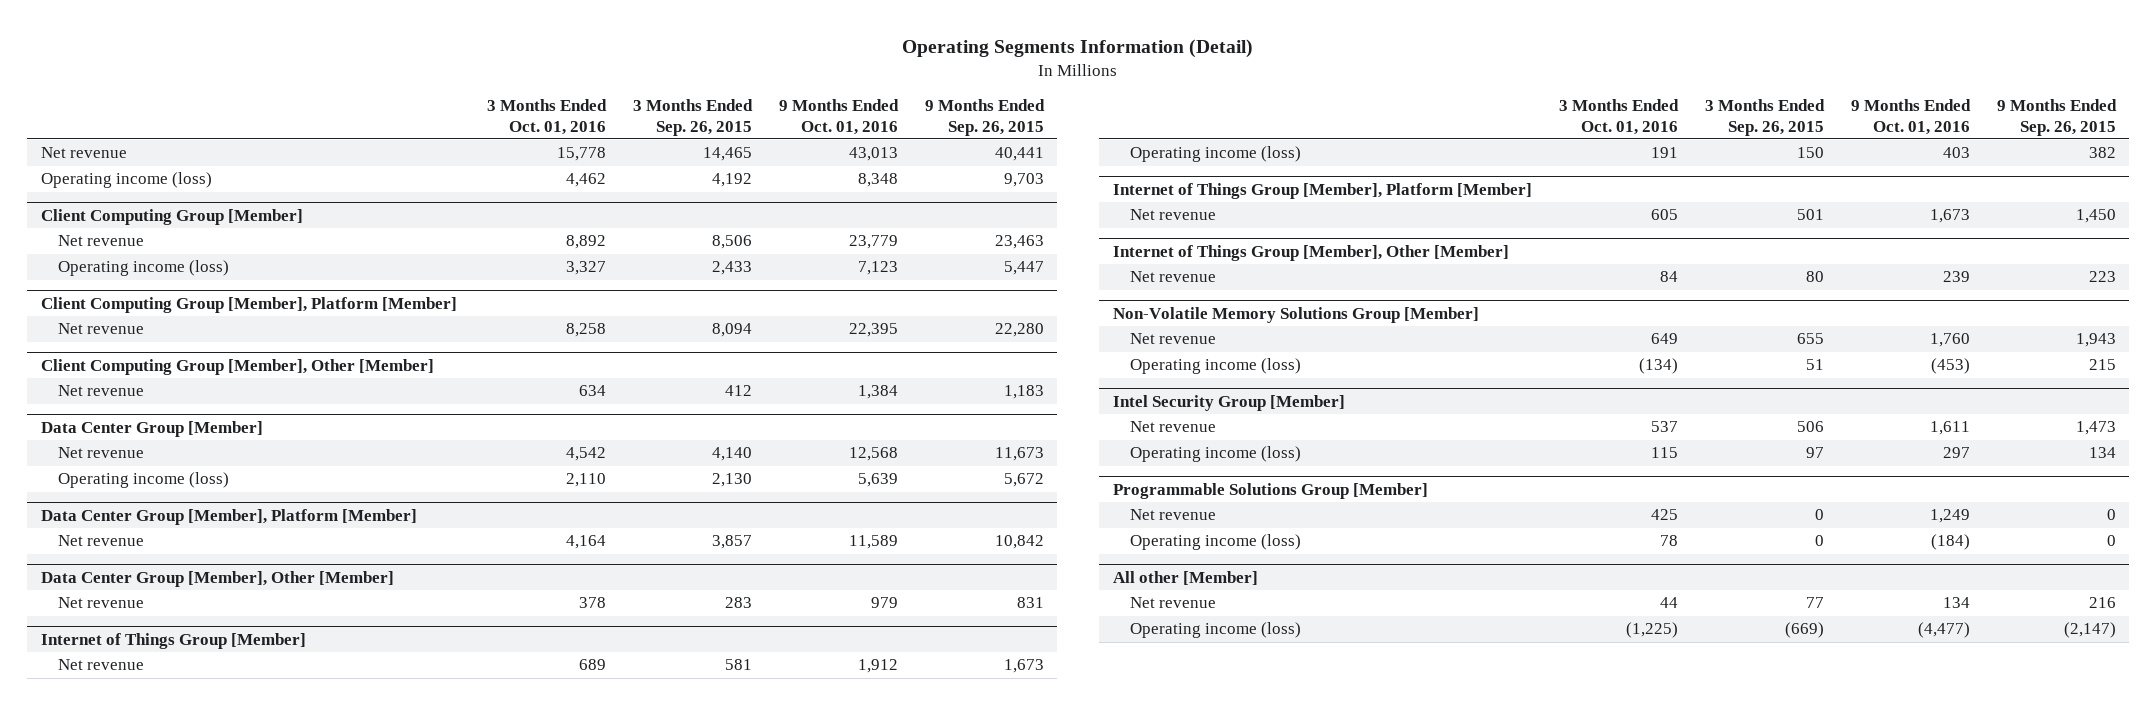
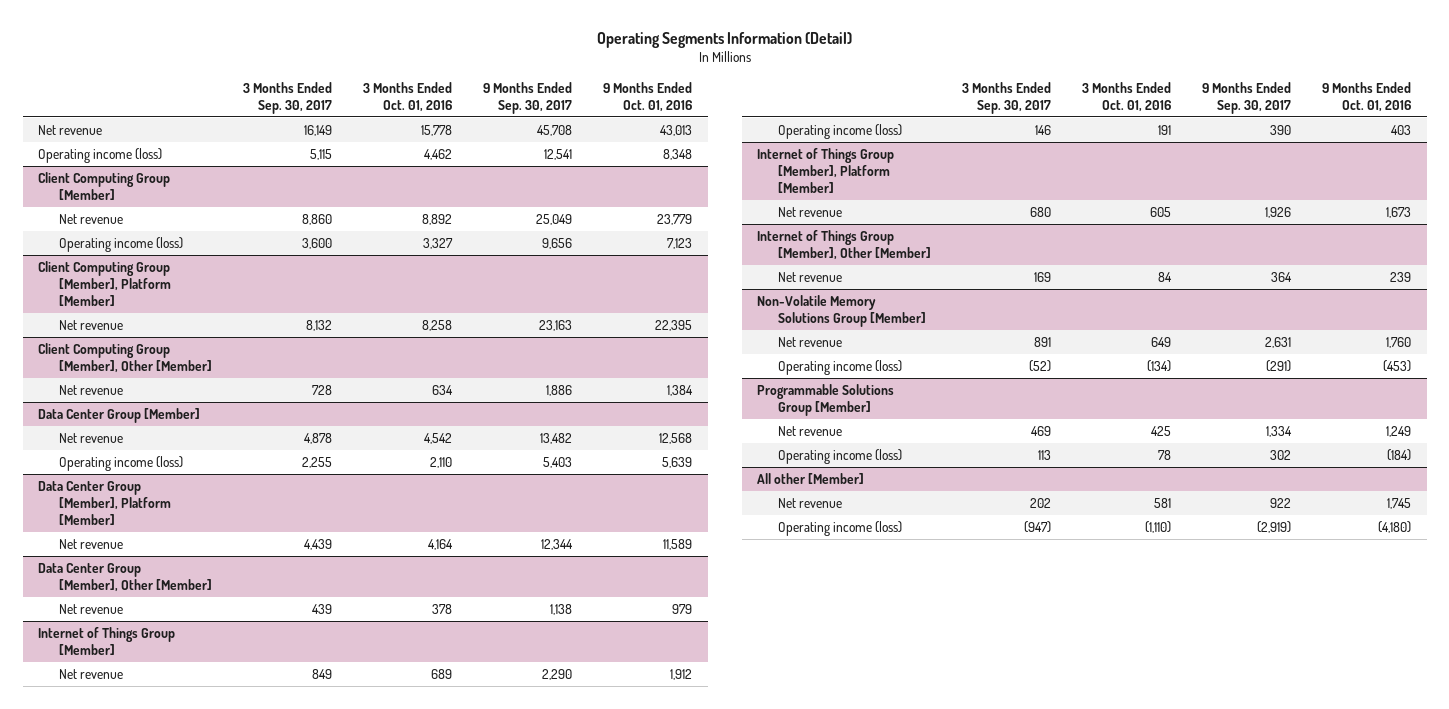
[632,98,753,136] 3 Months Ended Sep. 26, 2015 -> none
[924,98,1045,136] 9 Months Ended Sep. 26, 2015 -> none
none -> [242,81,332,114] 3 Months Ended Sep. 30, 2017
none -> [483,81,573,114] 9 Months Ended Sep. 30, 2017
[1112,394,1345,411] Intel Security Group [Member] -> none
[1130,421,1217,433] Net revenue -> none
[1130,446,1302,463] Operating income (loss) -> none
[1659,597,1678,609] 44 -> [1153,498,1171,509] 581
[1942,597,1970,609] 134 -> [1387,498,1412,510] 1,745
[1625,622,1678,639] (1,225) -> [1144,521,1171,534] (1,110)
[1917,622,1970,639] (4,477) -> [1378,521,1412,534] (4,180)

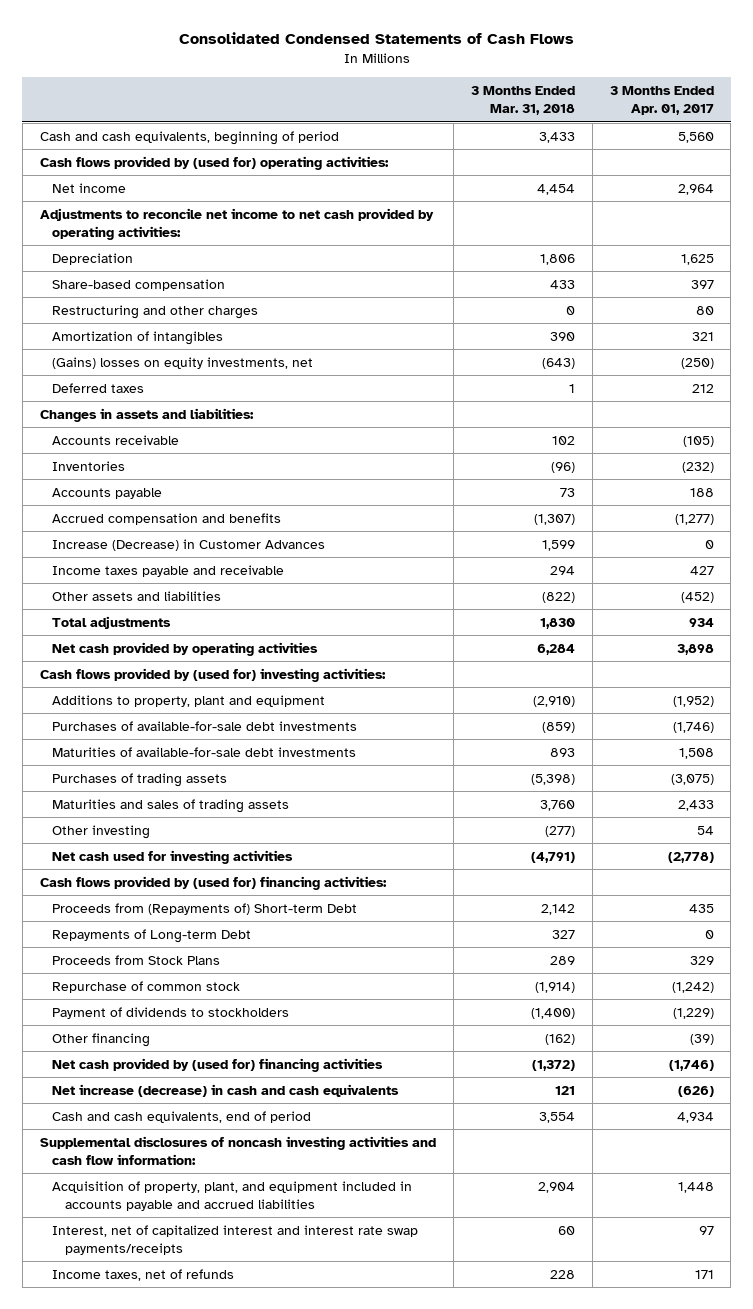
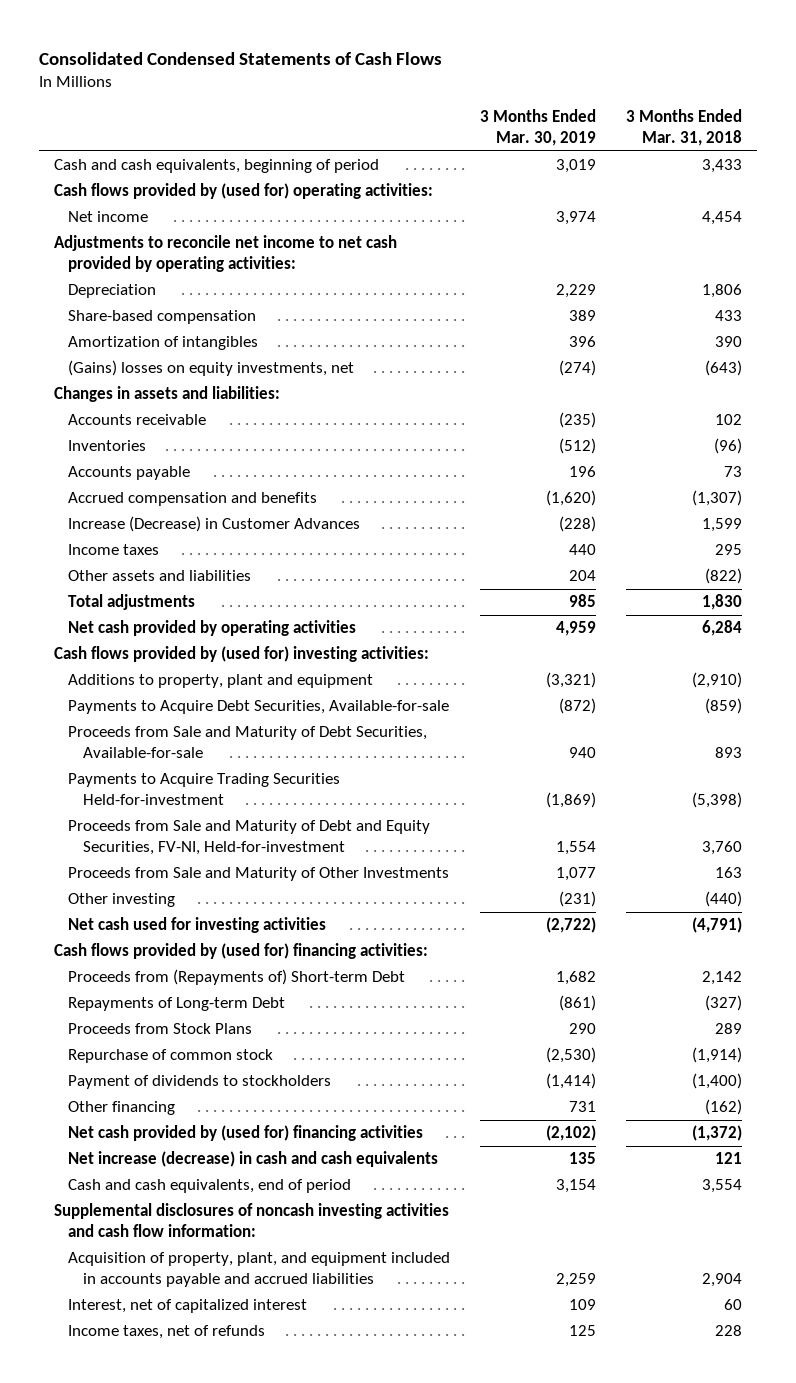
[609,86,714,116] 3 Months Ended Apr. 01, 2017 -> none
none -> [480,109,597,147] 3 Months Ended Mar. 30, 2019
[52,304,259,319] Restructuring and other charges -> none
[52,382,145,393] Deferred taxes -> none
[52,564,285,577] Income taxes payable and receivable -> [68,544,160,556] Income taxes
[549,565,575,575] 294 -> [715,544,743,556] 295
[52,720,358,731] Purchases of available-for-sale debt investments -> [68,700,450,715] Payments to Acquire Debt Securities, Available-for-sale
[52,746,357,757] Maturities of available-for-sale debt investments -> [68,726,428,759] Proceeds from Sale and Maturity of Debt Securities, Available-for-sale
[52,772,228,787] Purchases of trading assets -> [68,773,341,806] Payments to Acquire Trading Securities Held-for-investment
[52,798,290,813] Maturities and sales of trading assets -> [68,820,431,856] Proceeds from Sale and Maturity of Debt and Equity Securities, FV-NI, Held-for-investment
none -> [68,867,450,882] Proceeds from Sale and Maturity of Other Investments
[544,825,575,837] (277) -> [705,891,743,908] (440)
[551,929,575,939] 327 -> [705,995,743,1012] (327)
[52,1224,419,1256] Interest, net of capitalized interest and interest rate swap payments/receipts -> [68,1299,308,1314] Interest, net of capitalized interest

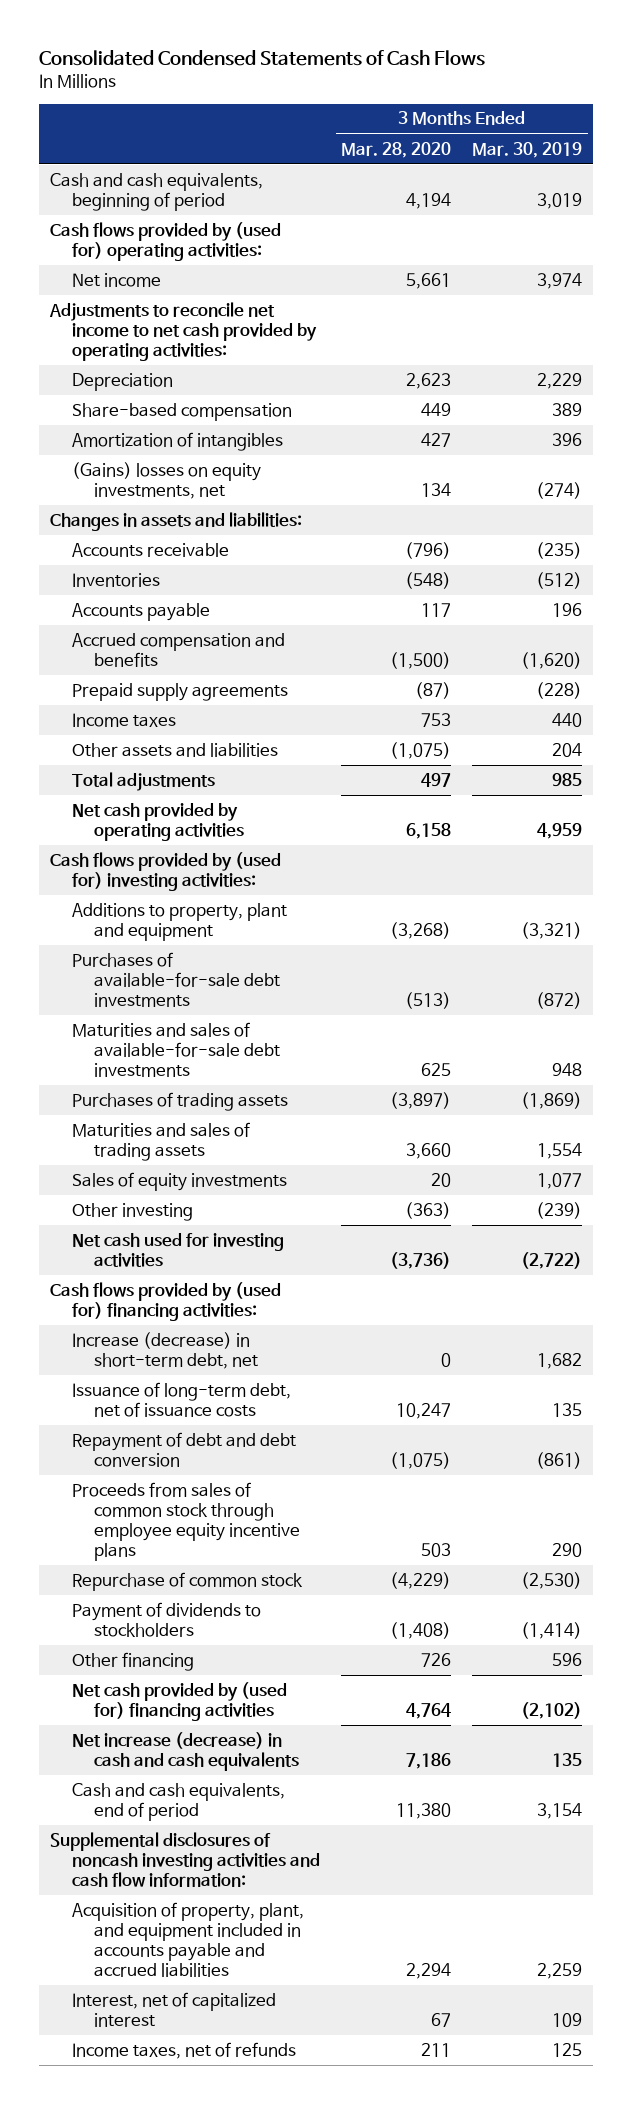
[626,109,743,147] 3 Months Ended Mar. 31, 2018 -> none
none -> [341,141,452,158] Mar. 28, 2020
[68,516,361,533] Increase (Decrease) in Customer Advances -> [71,682,288,701] Prepaid supply agreements
[68,700,450,715] Payments to Acquire Debt Securities, Available-for-sale -> [71,951,280,1008] Purchases of available-for-sale debt investments
[68,726,428,759] Proceeds from Sale and Maturity of Debt Securities, Available-for-sale -> [71,1021,280,1078] Maturities and sales of available-for-sale debt investments
[569,747,597,759] 940 -> [552,1063,583,1077] 948
[68,773,341,806] Payments to Acquire Trading Securities Held-for-investment -> [71,1091,288,1111] Purchases of trading assets
[68,820,431,856] Proceeds from Sale and Maturity of Debt and Equity Securities, FV-NI, Held-for-investment -> [71,1121,250,1162] Maturities and sales of trading assets
[68,867,450,882] Proceeds from Sale and Maturity of Other Investments -> [71,1171,287,1191] Sales of equity investments
[559,891,597,908] (231) -> [536,1201,583,1219] (239)
[68,969,406,986] Proceeds from (Repayments of) Short-term Debt -> [71,1331,258,1370] Increase (decrease) in short-term debt, net
none -> [71,1381,291,1418] Issuance of long-term debt, net of issuance costs
[68,997,286,1012] Repayments of Long-term Debt -> [71,1431,296,1468] Repayment of debt and debt conversion
[68,1023,253,1035] Proceeds from Stock Plans -> [71,1481,300,1562] Proceeds from sales of common stock through employee equity incentive plans
[569,1101,597,1113] 731 -> [552,1652,583,1666] 596

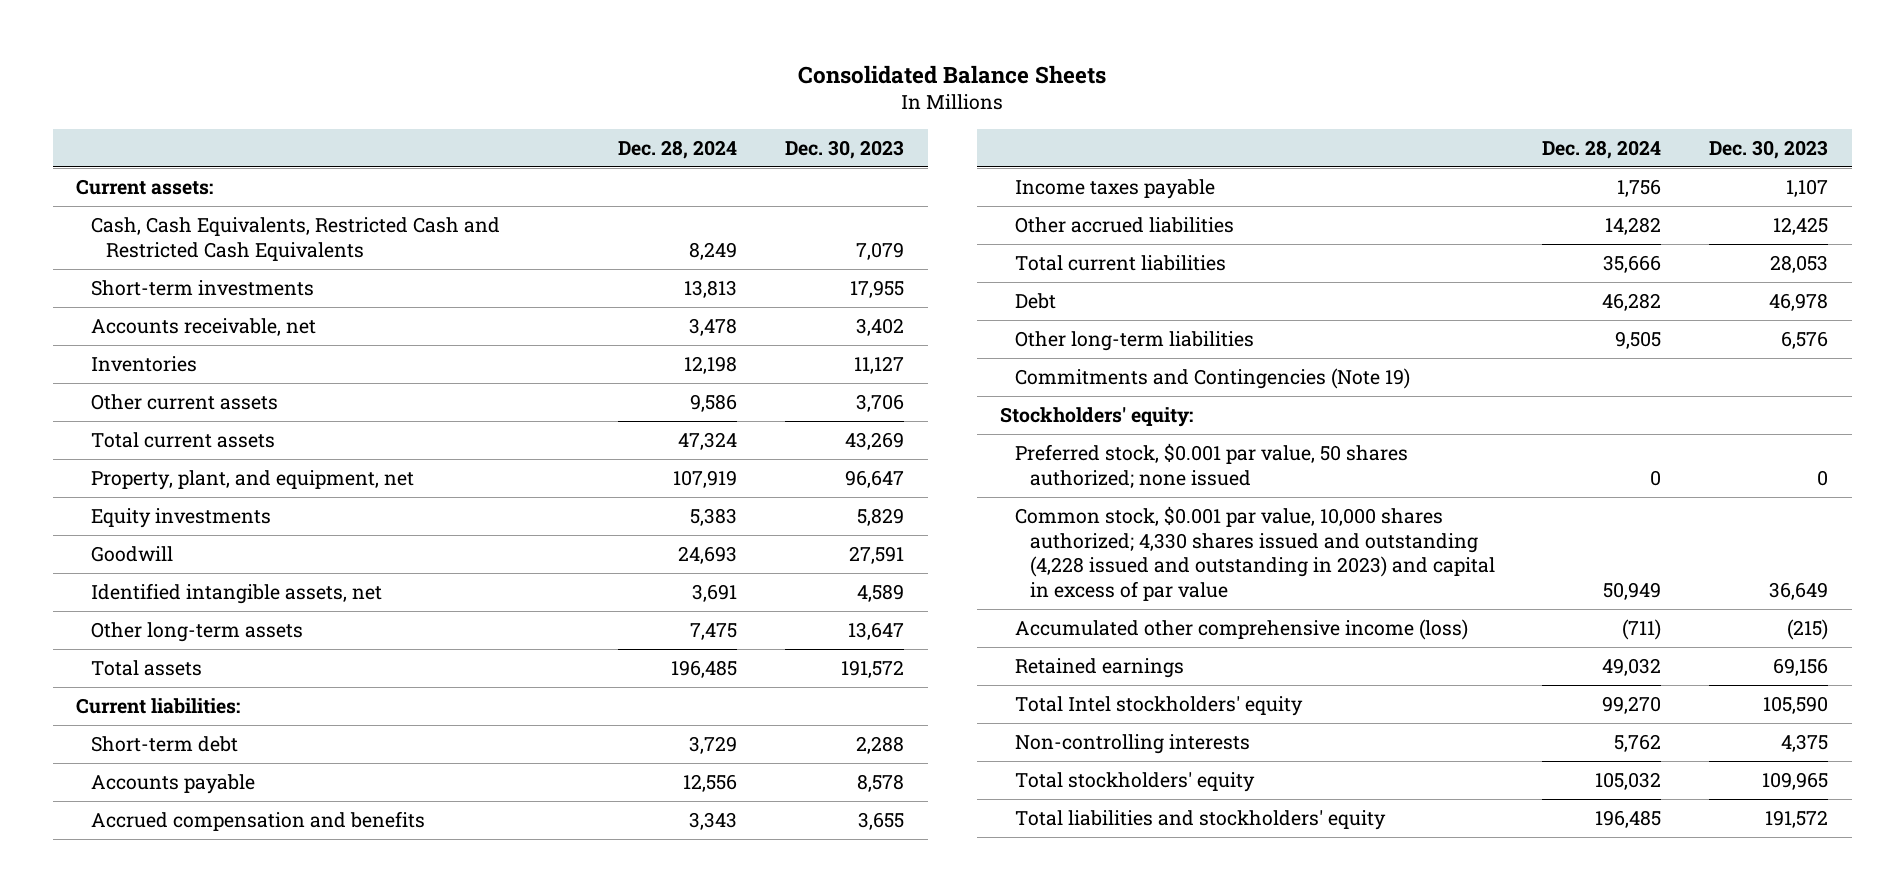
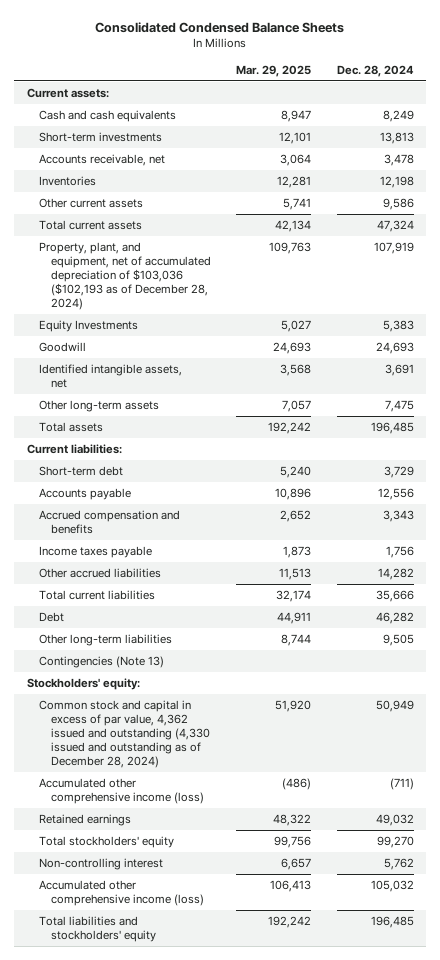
[798,64,1107,84] Consolidated Balance Sheets -> [95,21,345,33] Consolidated Condensed Balance Sheets
[784,139,904,159] Dec. 30, 2023 -> none
none -> [236,64,312,77] Mar. 29, 2025
[91,216,501,261] Cash, Cash Equivalents, Restricted Cash and Restricted Cash Equivalents -> [38,110,176,123] Cash and cash equivalents
[91,469,415,490] Property, plant, and equipment, net -> [38,242,212,311] Property, plant, and equipment, net of accumulated depreciation of $103,036 ($102,193 as of December 28, 2024)
[91,507,272,528] Equity investments -> [38,320,138,333] Equity Investments
[1014,367,1410,389] Commitments and Contingencies (Note 19) -> [38,656,164,669] Contingencies (Note 13)
[1014,442,1408,488] Preferred stock, $0.001 par value, 50 shares authorized; none issued -> none
[1014,505,1495,601] Common stock, $0.001 par value, 10,000 shares authorized; 4,330 shares issued and outstanding (4,228 issued and outstanding in 2023) and capital in excess of par value -> [38,700,211,769] Common stock and capital in excess of par value, 4,362 issued and outstanding (4,330 issued and outstanding as of December 28, 2024)
[1014,695,1303,716] Total Intel stockholders' equity -> [38,836,174,849] Total stockholders' equity
[1014,733,1250,754] Non-controlling interests -> [38,858,163,871] Non-controlling interest
[1014,771,1255,792] Total stockholders' equity -> [38,880,205,907] Accumulated other comprehensive income (loss)

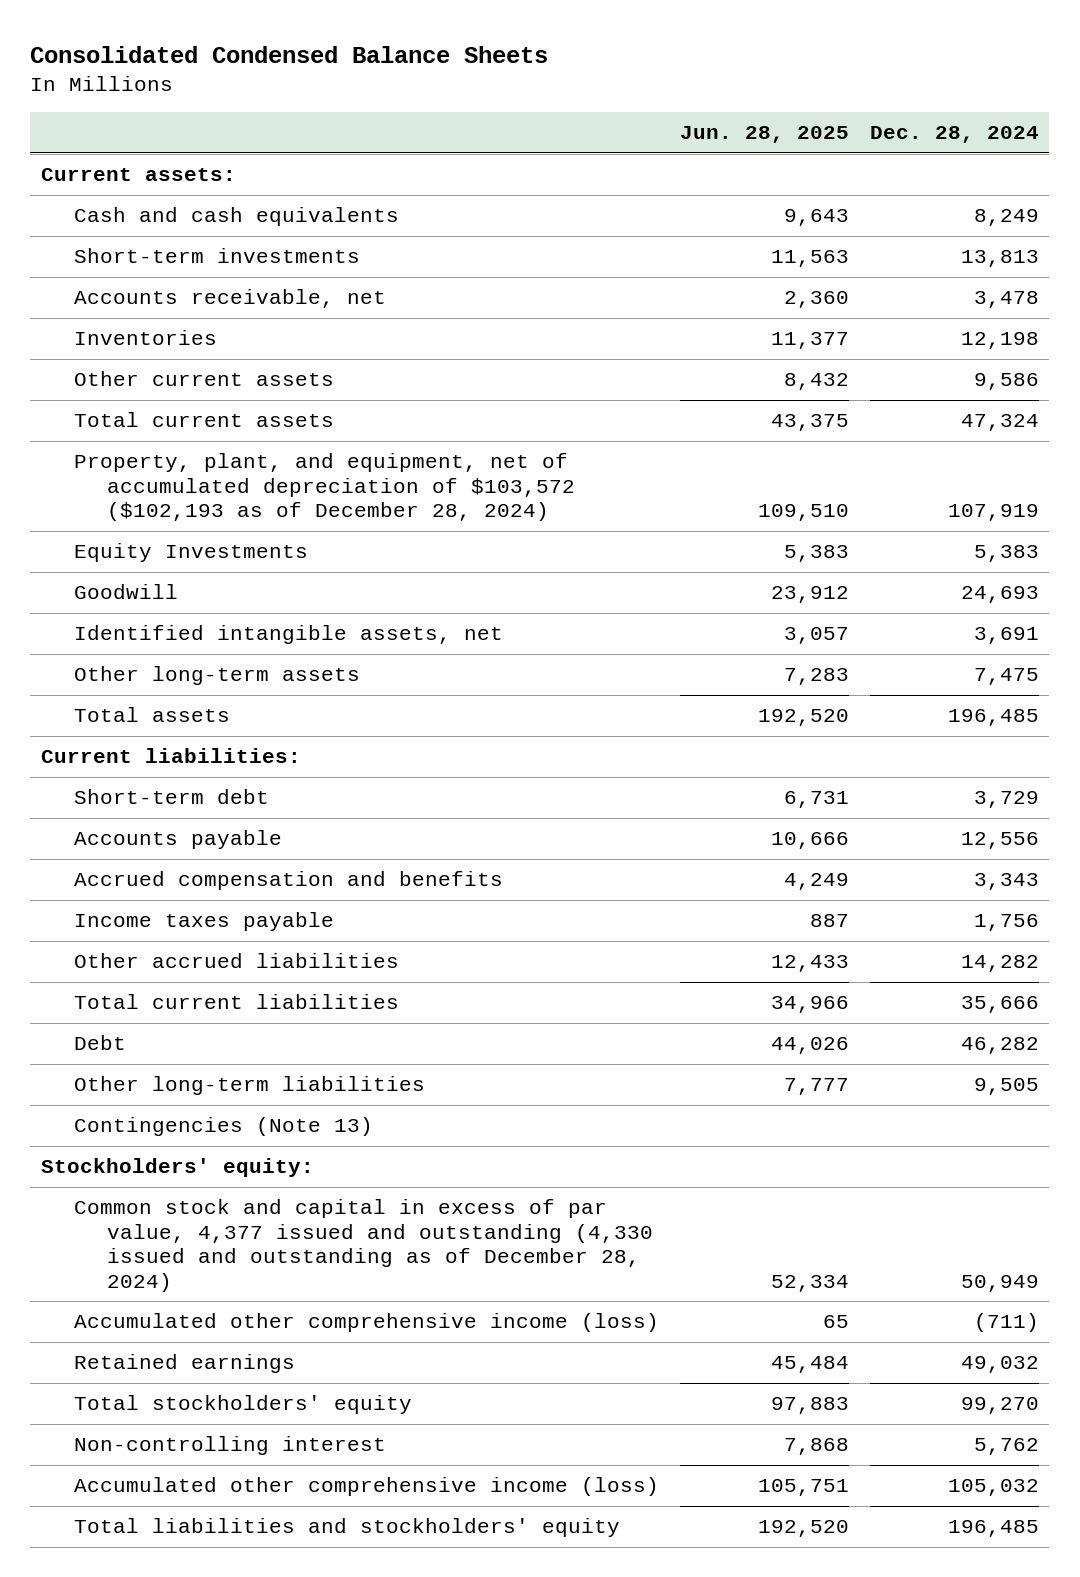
[236,64,312,77] Mar. 29, 2025 -> none
none -> [679,126,849,144] Jun. 28, 2025
[38,242,212,311] Property, plant, and equipment, net of accumulated depreciation of $103,036 ($102,193 as of December 28, 2024) -> [73,453,576,522] Property, plant, and equipment, net of accumulated depreciation of $103,572 ($102,193 as of December 28, 2024)
[38,700,211,769] Common stock and capital in excess of par value, 4,362 issued and outstanding (4,330 issued and outstanding as of December 28, 2024) -> [73,1199,654,1292] Common stock and capital in excess of par value, 4,377 issued and outstanding (4,330 issued and outstanding as of December 28, 2024)

